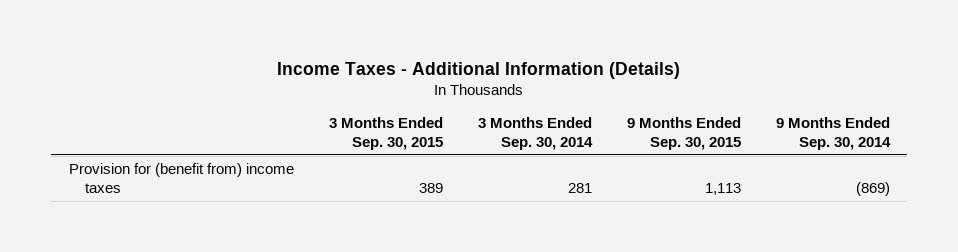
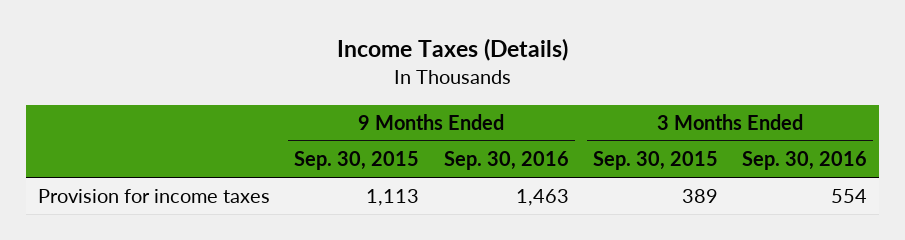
[277,61,681,79] Income Taxes - Additional Information (Details) -> [336,38,568,62] Income Taxes (Details)
[477,117,593,151] 3 Months Ended Sep. 30, 2014 -> none
[775,117,891,151] 9 Months Ended Sep. 30, 2014 -> none
none -> [443,151,569,171] Sep. 30, 2016
none -> [742,151,868,171] Sep. 30, 2016
[68,163,294,194] Provision for (benefit from) income taxes -> [38,189,271,204] Provision for income taxes

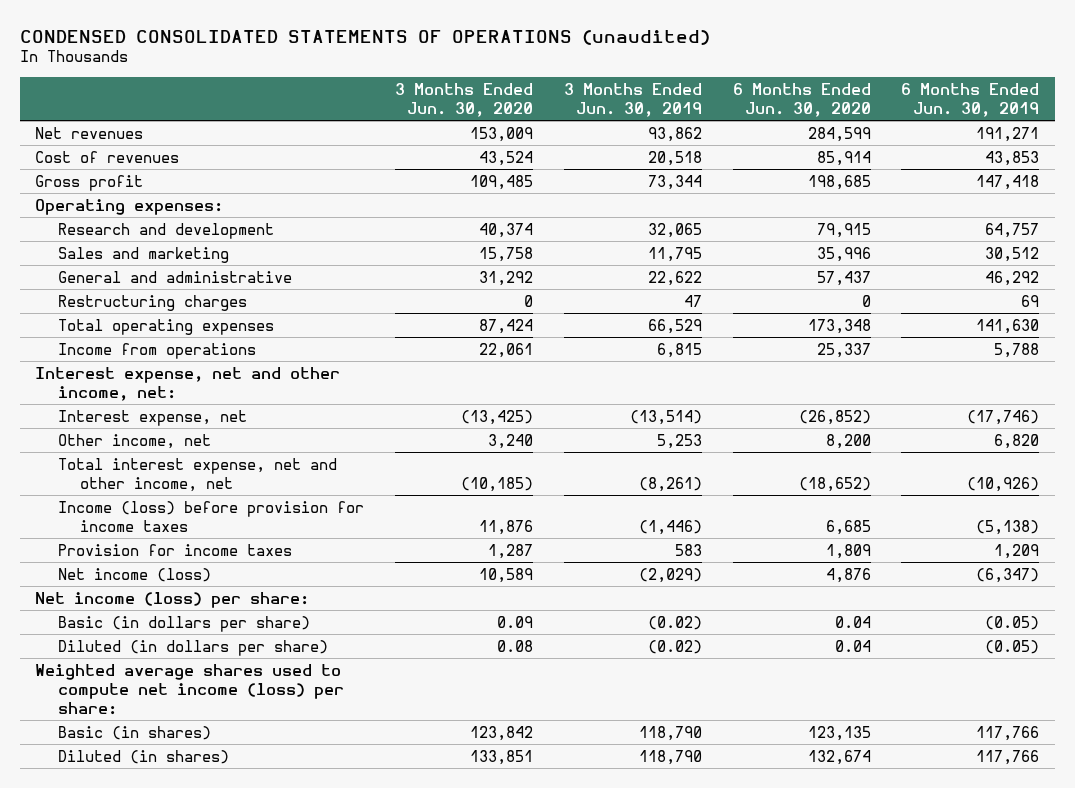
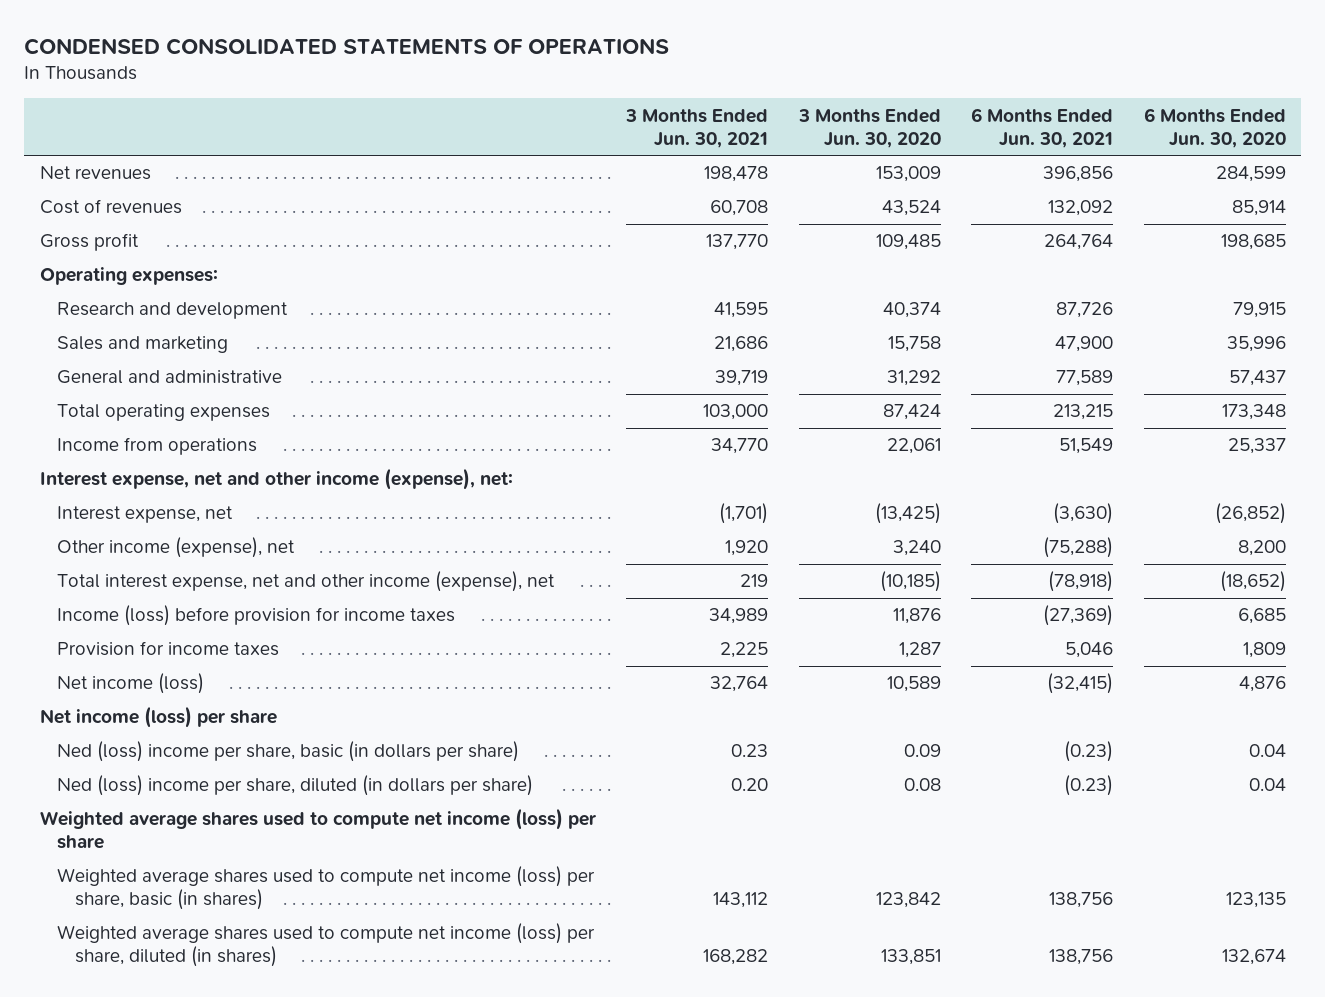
[19,29,710,45] CONDENSED CONSOLIDATED STATEMENTS OF OPERATIONS (unaudited) -> [24,37,670,55] CONDENSED CONSOLIDATED STATEMENTS OF OPERATIONS
[563,82,702,117] 3 Months Ended Jun. 30, 2019 -> none
[901,82,1040,117] 6 Months Ended Jun. 30, 2019 -> none
none -> [625,108,769,148] 3 Months Ended Jun. 30, 2021
none -> [971,107,1114,148] 6 Months Ended Jun. 30, 2021
[57,294,247,311] Restructuring charges -> none
[35,366,341,401] Interest expense, net and other income, net: -> [39,468,513,491] Interest expense, net and other income (expense), net:
[57,433,211,449] Other income, net -> [57,537,296,559] Other income (expense), net
[57,457,337,492] Total interest expense, net and other income, net -> [57,571,556,593] Total interest expense, net and other income (expense), net
[35,591,310,608] Net income (loss) per share: -> [39,706,277,729] Net income (loss) per share
[57,615,310,632] Basic (in dollars per share) -> [57,741,520,763] Ned (loss) income per share, basic (in dollars per share)
[57,639,328,656] Diluted (in dollars per share) -> [57,775,534,797] Ned (loss) income per share, diluted (in dollars per share)
[35,663,344,715] Weighted average shares used to compute net income (loss) per share: -> [39,808,596,850] Weighted average shares used to compute net income (loss) per share
[57,725,211,740] Basic (in shares) -> [57,866,596,911] Weighted average shares used to compute net income (loss) per share, basic (in shares)
[57,749,229,764] Diluted (in shares) -> [57,923,596,968] Weighted average shares used to compute net income (loss) per share, diluted (in shares)

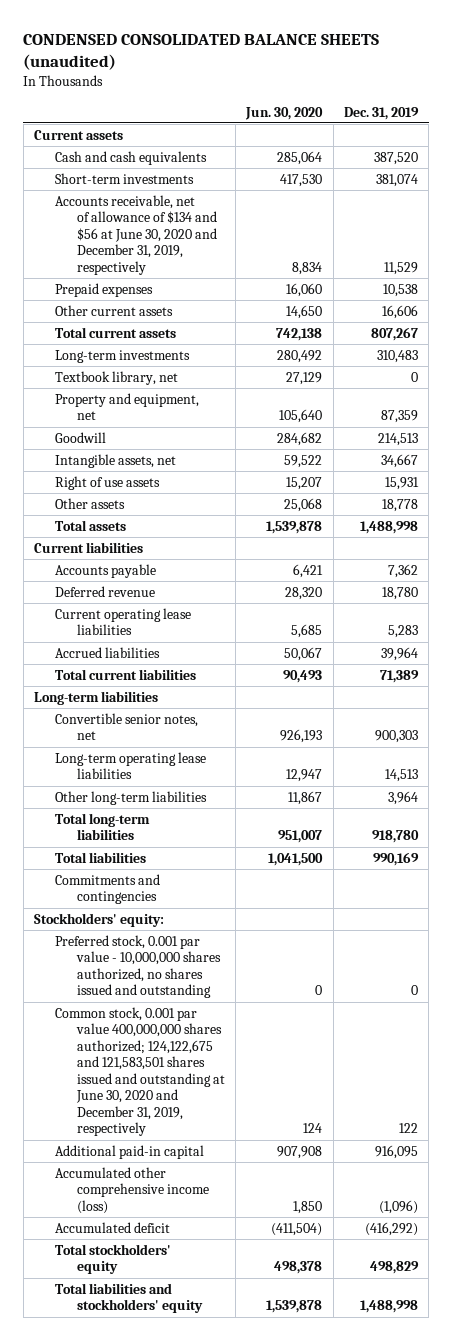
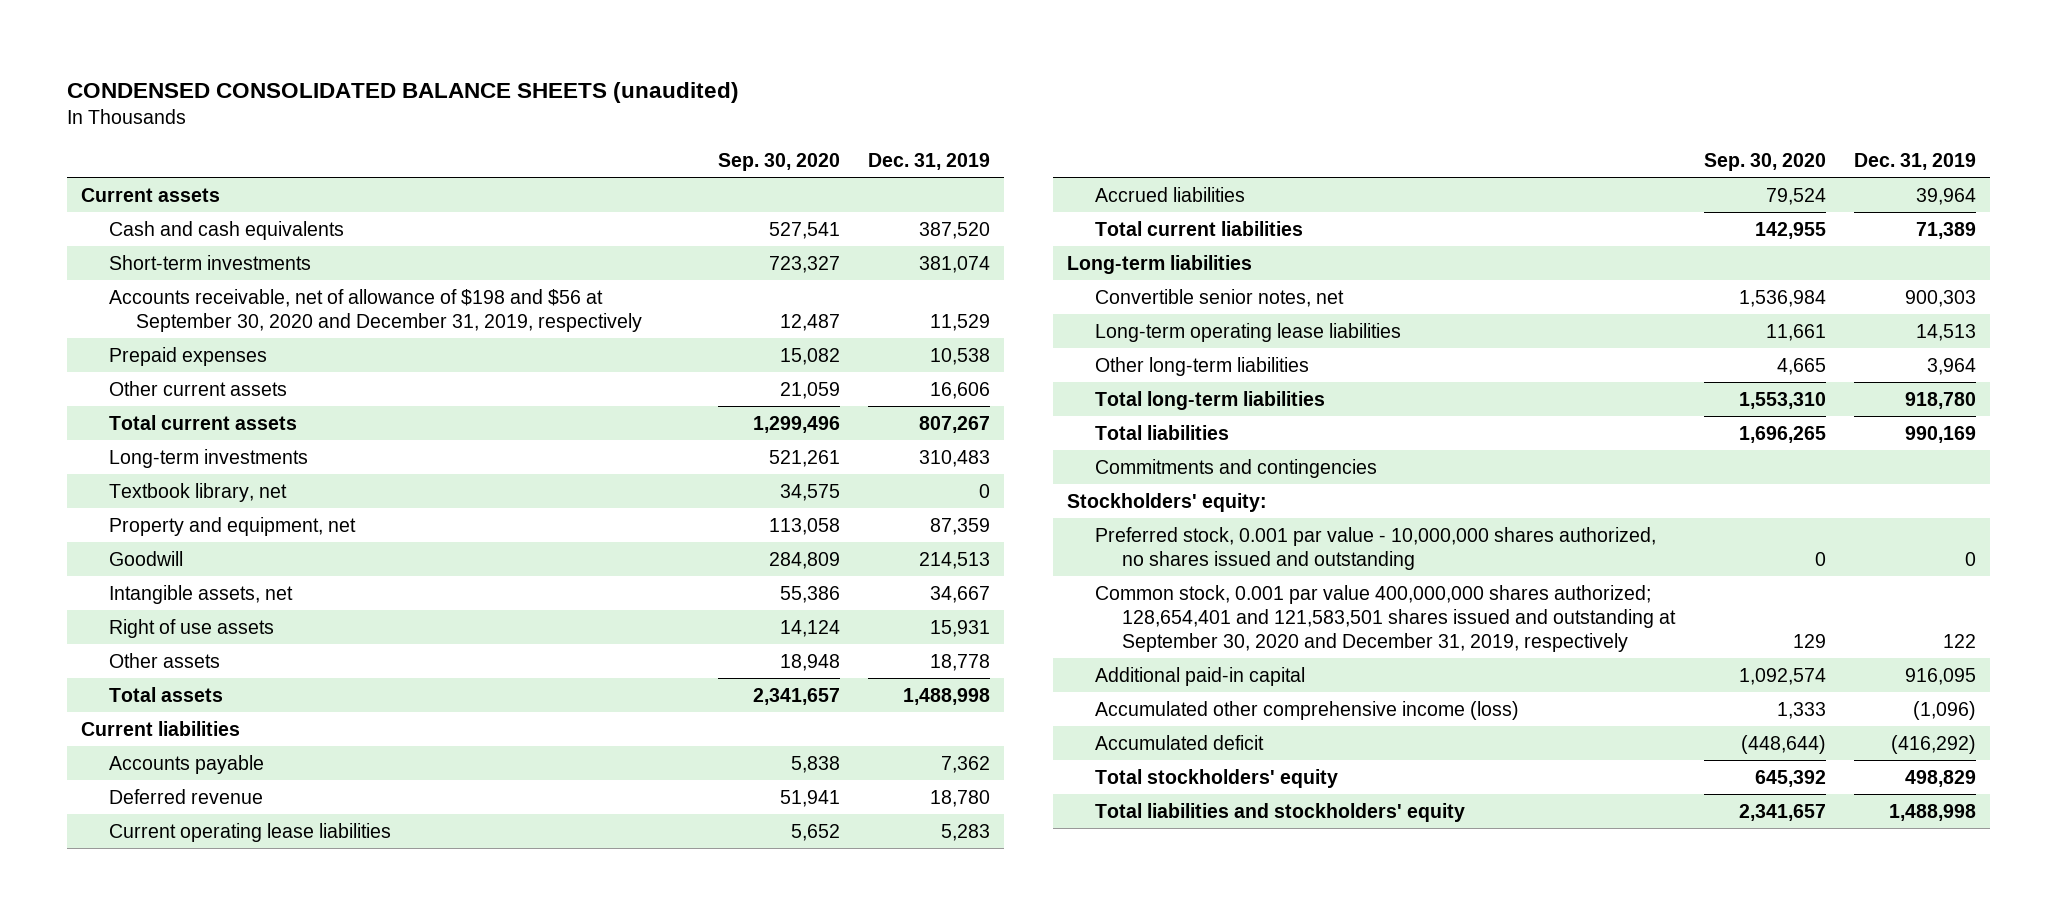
[245,106,324,120] Jun. 30, 2020 -> none
none -> [717,153,840,172] Sep. 30, 2020
[55,194,217,275] Accounts receivable, net of allowance of $134 and $56 at June 30, 2020 and December 31, 2019, respectively -> [108,288,643,332] Accounts receivable, net of allowance of $198 and $56 at September 30, 2020 and December 31, 2019, respectively
[55,1006,225,1137] Common stock, 0.001 par value 400,000,000 shares authorized; 124,122,675 and 121,583,501 shares issued and outstanding at June 30, 2020 and December 31, 2019, respectively -> [1094,584,1677,653] Common stock, 0.001 par value 400,000,000 shares authorized; 128,654,401 and 121,583,501 shares issued and outstanding at September 30, 2020 and December 31, 2019, respectively

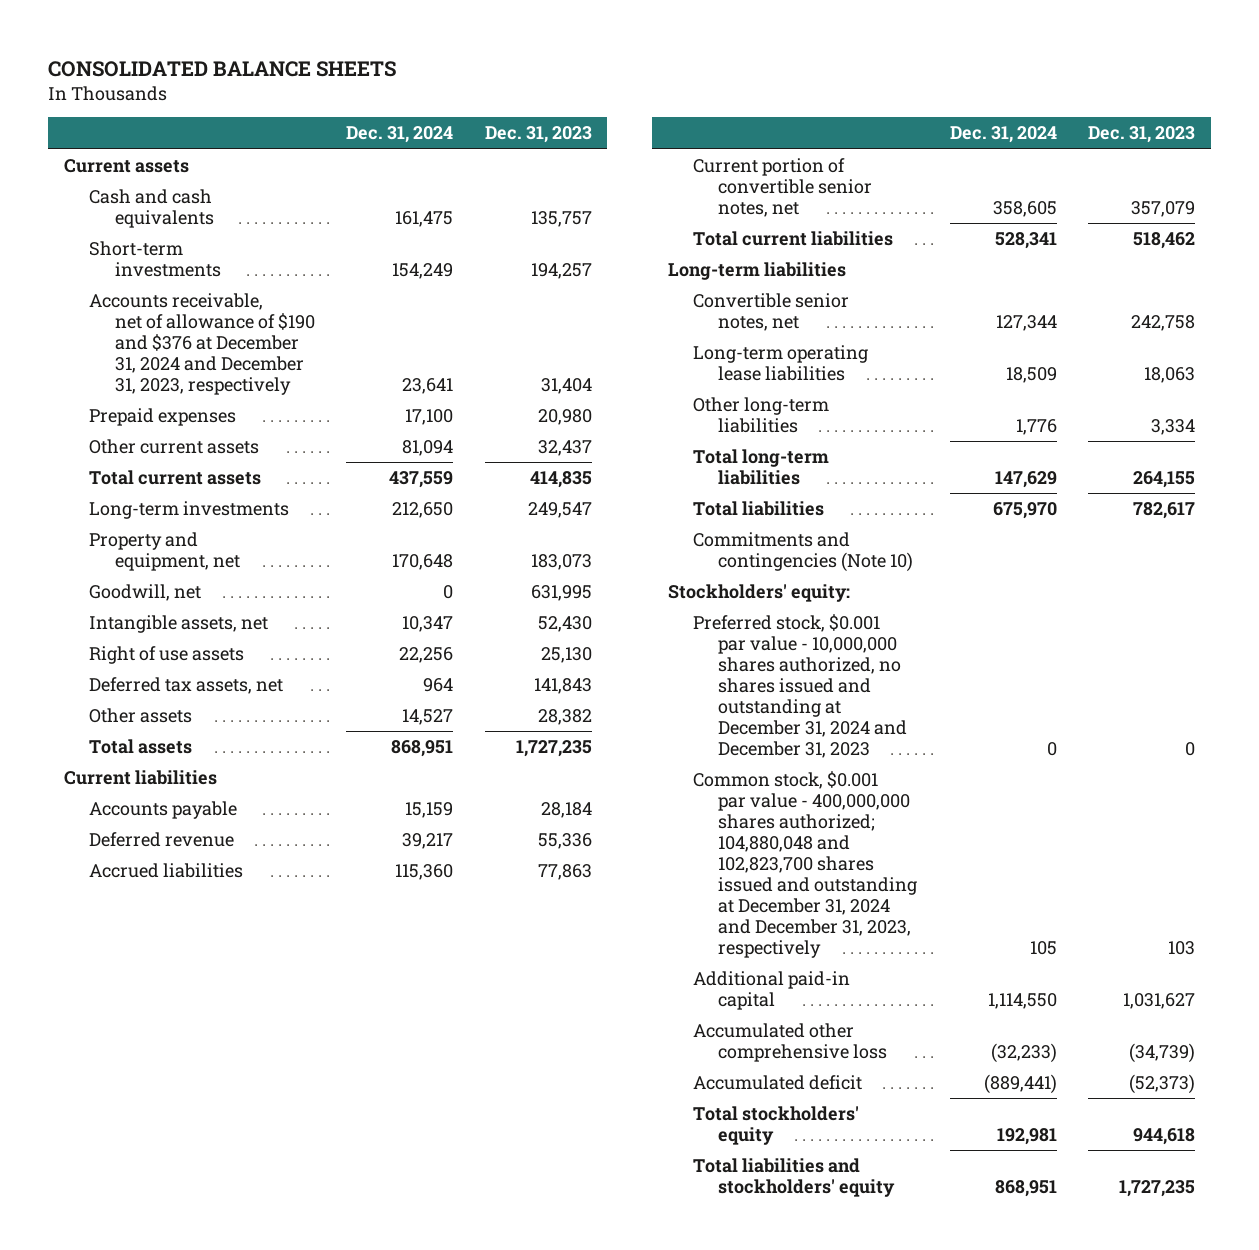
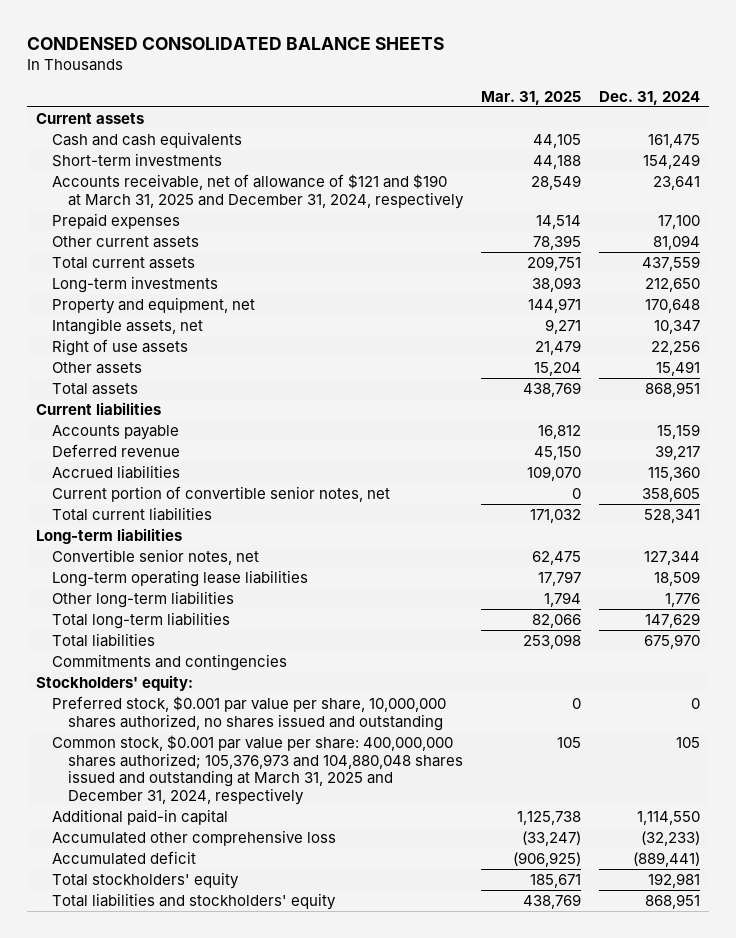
[48,60,397,77] CONSOLIDATED BALANCE SHEETS -> [26,36,444,50] CONDENSED CONSOLIDATED BALANCE SHEETS
[484,126,592,144] Dec. 31, 2023 -> none
none -> [480,90,581,105] Mar. 31, 2025
[89,292,315,395] Accounts receivable, net of allowance of $190 and $376 at December 31, 2024 and December 31, 2023, respectively -> [51,174,464,209] Accounts receivable, net of allowance of $121 and $190 at March 31, 2025 and December 31, 2024, respectively
[89,583,202,601] Goodwill, net -> none
[89,676,284,694] Deferred tax assets, net -> none
[402,708,454,725] 14,527 -> [655,361,700,377] 15,491
[692,531,914,572] Commitments and contingencies (Note 10) -> [51,654,287,672] Commitments and contingencies
[692,613,908,759] Preferred stock, $0.001 par value - 10,000,000 shares authorized, no shares issued and outstanding at December 31, 2024 and December 31, 2023 -> [51,696,446,731] Preferred stock, $0.001 par value per share, 10,000,000 shares authorized, no shares issued and outstanding
[692,770,918,959] Common stock, $0.001 par value - 400,000,000 shares authorized; 104,880,048 and 102,823,700 shares issued and outstanding at December 31, 2024 and December 31, 2023, respectively -> [51,735,463,805] Common stock, $0.001 par value per share: 400,000,000 shares authorized; 105,376,973 and 104,880,048 shares issued and outstanding at March 31, 2025 and December 31, 2024, respectively

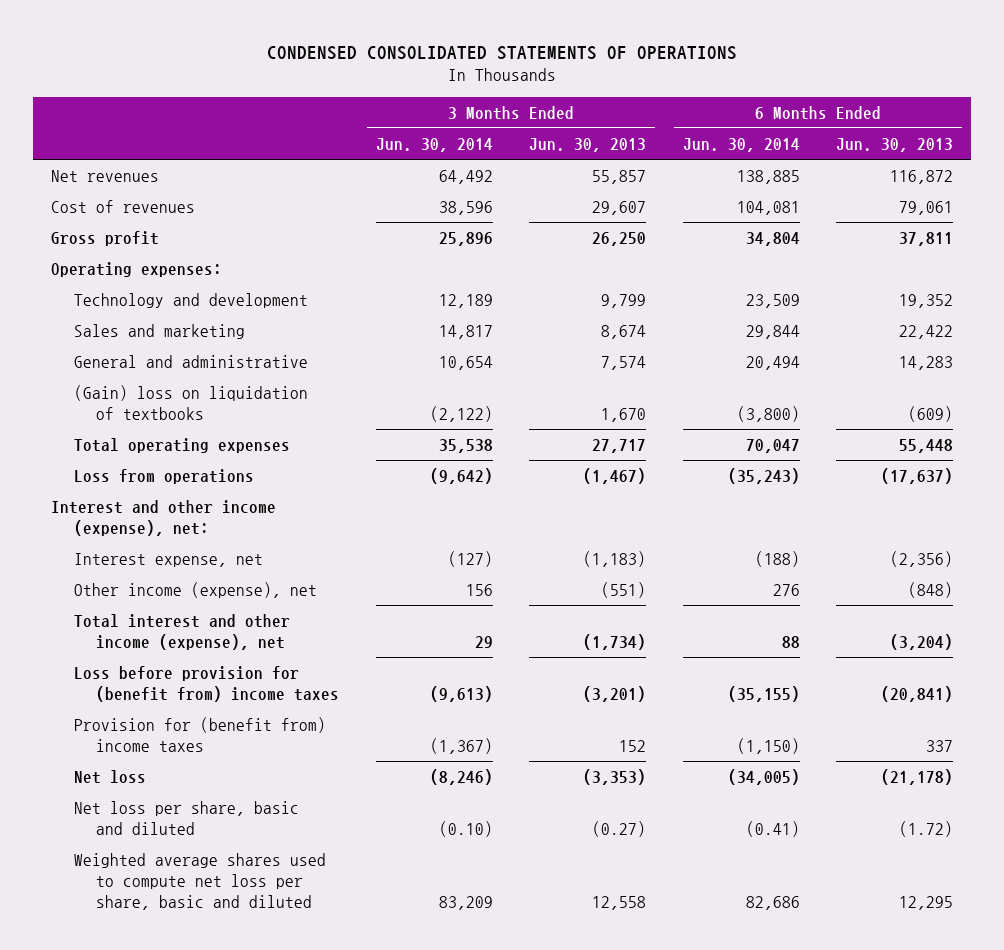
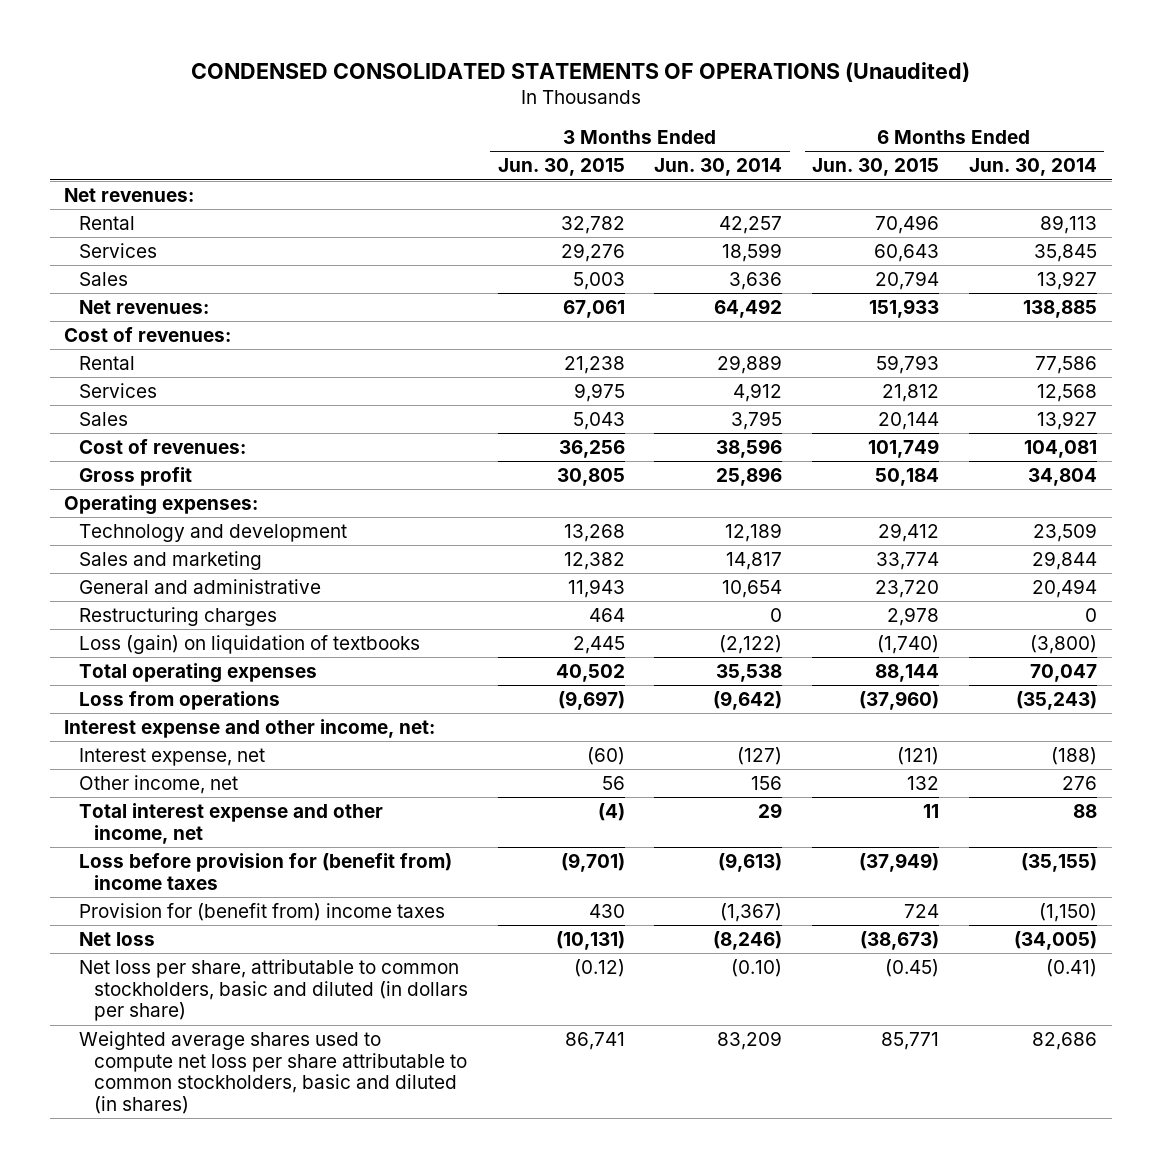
[267,46,738,61] CONDENSED CONSOLIDATED STATEMENTS OF OPERATIONS -> [190,61,970,82] CONDENSED CONSOLIDATED STATEMENTS OF OPERATIONS (Unaudited)
[529,137,647,152] Jun. 30, 2013 -> none
[836,137,954,152] Jun. 30, 2013 -> none
none -> [497,158,625,177] Jun. 30, 2015
none -> [812,158,940,177] Jun. 30, 2015
none -> [64,188,195,203] Net revenues:
none -> [79,216,136,231] Rental
none -> [79,243,158,259] Services
none -> [79,272,129,287] Sales
[51,169,160,182] Net revenues -> [79,300,210,315] Net revenues:
none -> [64,327,232,343] Cost of revenues:
none -> [79,356,136,371] Rental
none -> [79,383,158,399] Services
none -> [79,412,129,427] Sales
[51,199,196,213] Cost of revenues -> [79,439,247,455] Cost of revenues:
none -> [79,607,278,627] Restructuring charges
[73,384,308,420] (Gain) loss on liquidation of textbooks -> [79,635,421,655] Loss (gain) on liquidation of textbooks
[51,499,277,536] Interest and other income (expense), net: -> [64,719,436,739] Interest expense and other income, net:
[73,581,317,598] Other income (expense), net -> [79,775,239,795] Other income, net
[73,613,290,650] Total interest and other income (expense), net -> [79,803,384,844] Total interest expense and other income, net
[73,800,299,835] Net loss per share, basic and diluted -> [79,959,469,1022] Net loss per share, attributable to common stockholders, basic and diluted (in dollars per share)
[73,852,326,910] Weighted average shares used to compute net loss per share, basic and diluted -> [79,1031,468,1115] Weighted average shares used to compute net loss per share attributable to common stockholders, basic and diluted (in shares)

